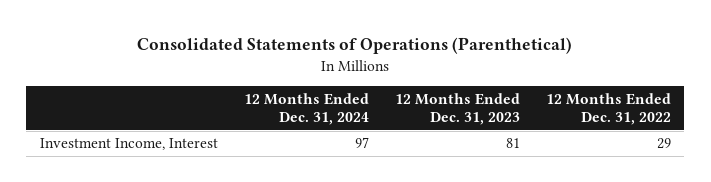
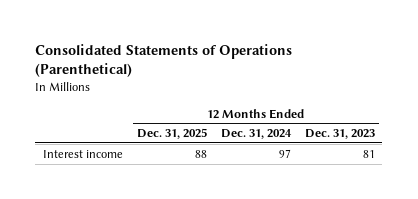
[546,92,672,126] 12 Months Ended Dec. 31, 2022 -> none
none -> [136,128,207,140] Dec. 31, 2025
[39,138,218,151] Investment Income, Interest -> [42,149,123,158] Interest income

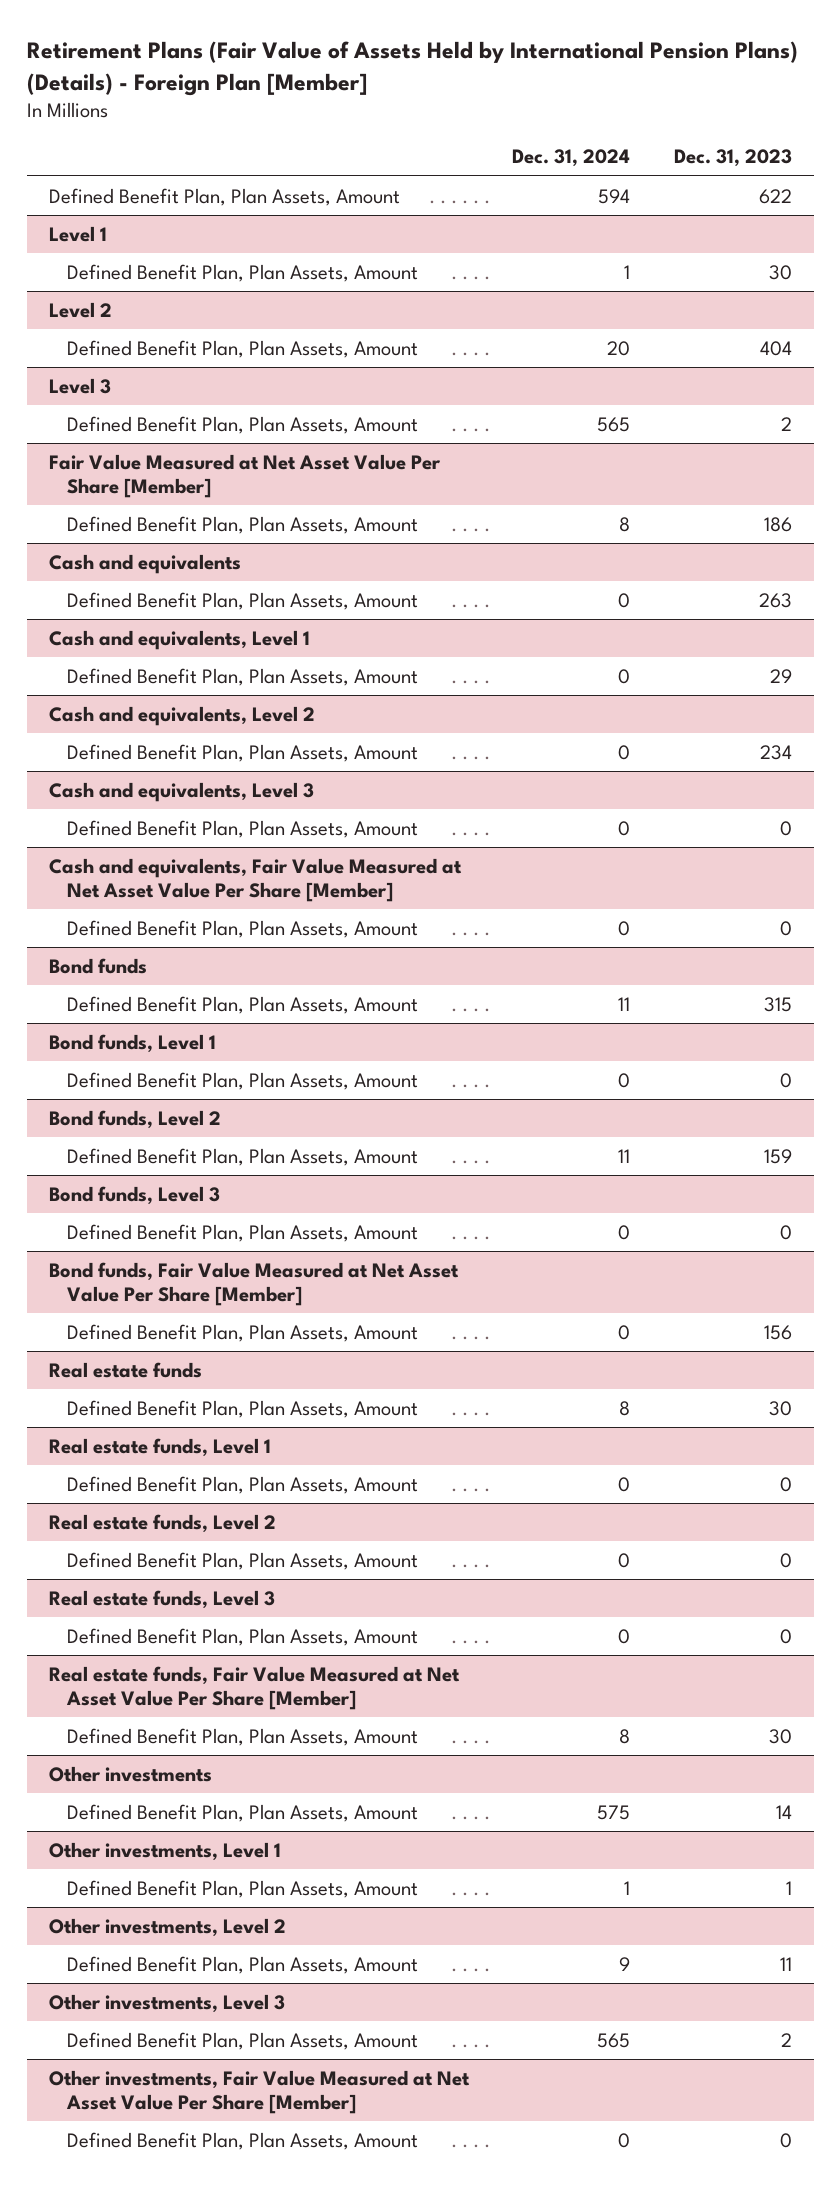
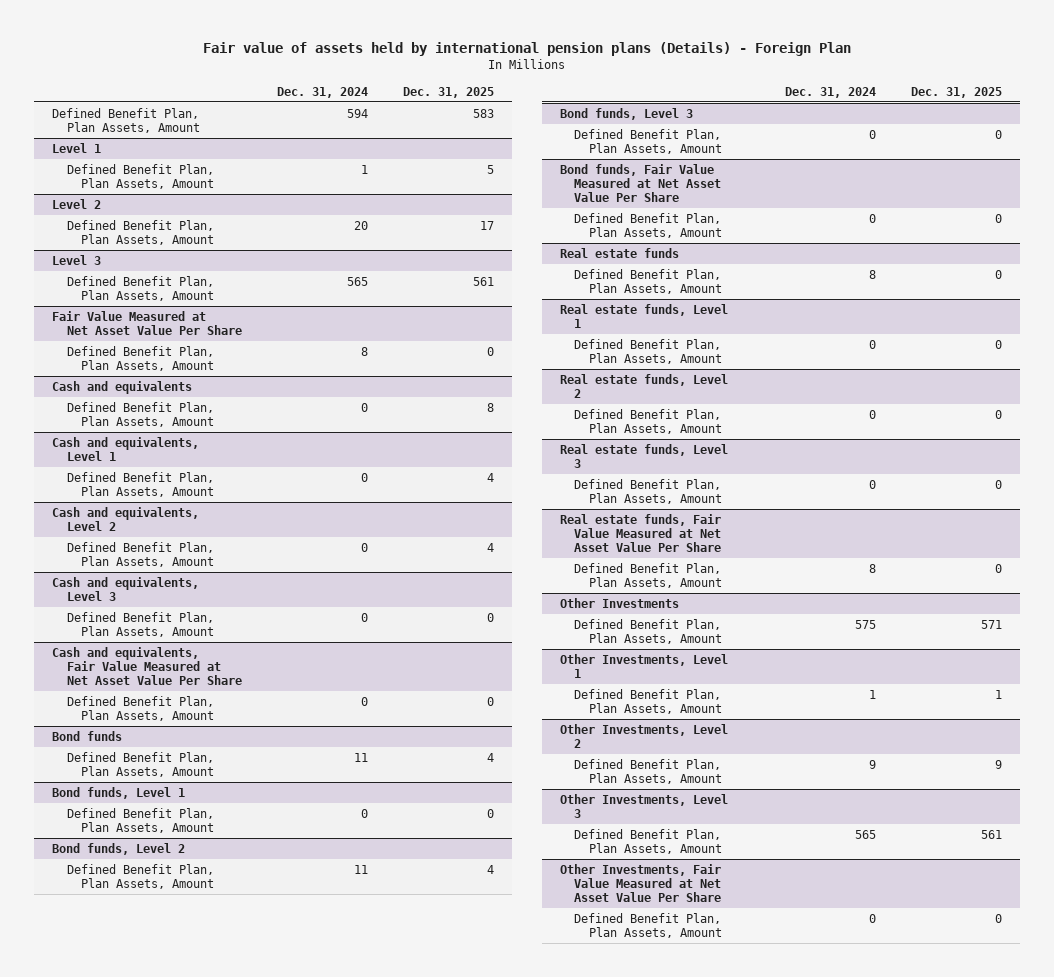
[26,41,798,96] Retirement Plans (Fair Value of Assets Held by International Pension Plans) (Details) - Foreign Plan [Member] -> [203,41,852,56] Fair value of assets held by international pension plans (Details) - Foreign Plan
[673,149,792,168] Dec. 31, 2023 -> none
none -> [403,86,495,98] Dec. 31, 2025
[48,453,441,499] Fair Value Measured at Net Asset Value Per Share [Member] -> [51,310,242,335] Fair Value Measured at Net Asset Value Per Share
[48,857,462,903] Cash and equivalents, Fair Value Measured at Net Asset Value Per Share [Member] -> [51,646,242,685] Cash and equivalents, Fair Value Measured at Net Asset Value Per Share
[48,1261,459,1307] Bond funds, Fair Value Measured at Net Asset Value Per Share [Member] -> [559,163,722,202] Bond funds, Fair Value Measured at Net Asset Value Per Share
[48,1665,460,1711] Real estate funds, Fair Value Measured at Net Asset Value Per Share [Member] -> [559,513,722,552] Real estate funds, Fair Value Measured at Net Asset Value Per Share
[48,1765,212,1782] Other investments -> [559,597,679,608] Other Investments
[48,1841,281,1861] Other investments, Level 1 -> [559,653,728,678] Other Investments, Level 1
[48,1917,286,1937] Other investments, Level 2 -> [559,723,728,748] Other Investments, Level 2
[48,1993,285,2013] Other investments, Level 3 -> [559,793,728,818] Other Investments, Level 3
[48,2069,470,2115] Other investments, Fair Value Measured at Net Asset Value Per Share [Member] -> [559,863,722,902] Other Investments, Fair Value Measured at Net Asset Value Per Share

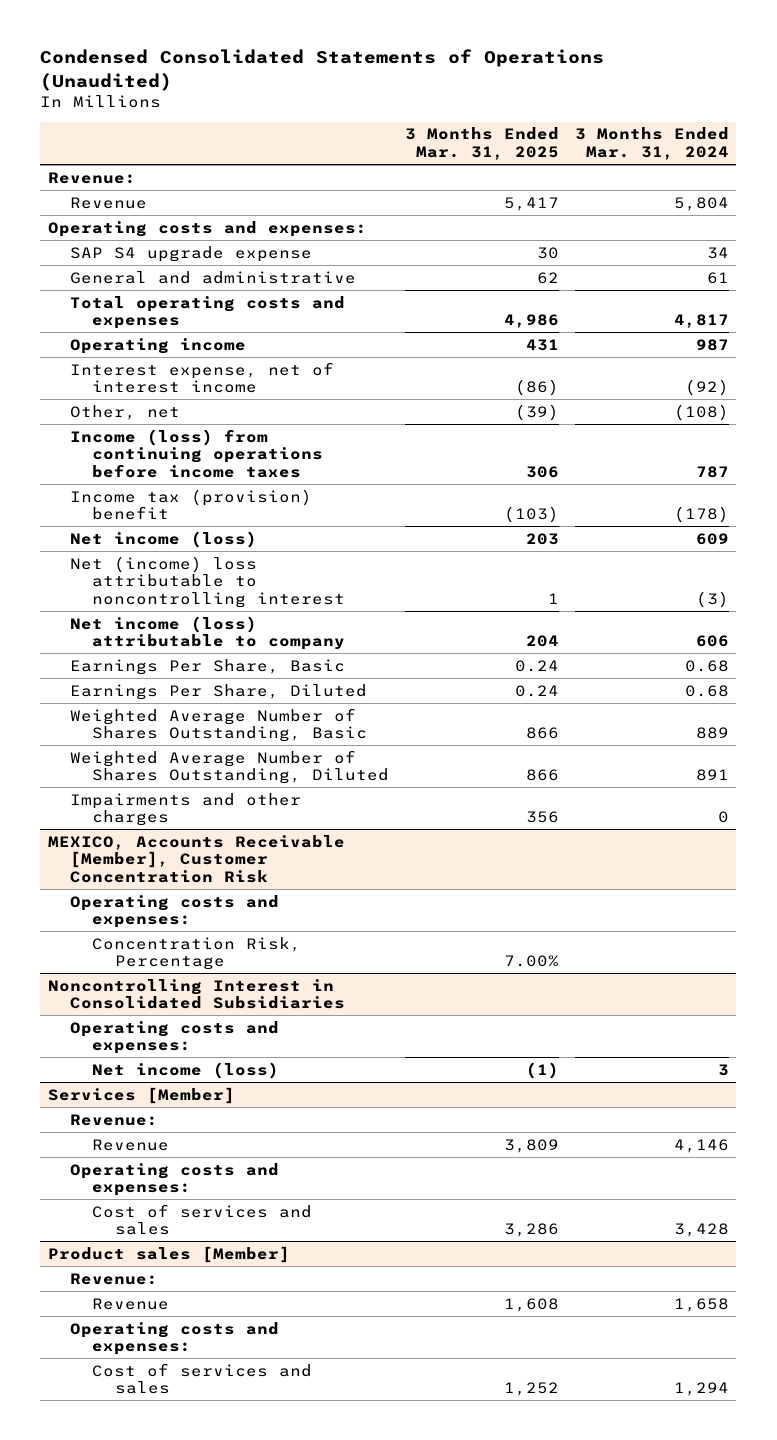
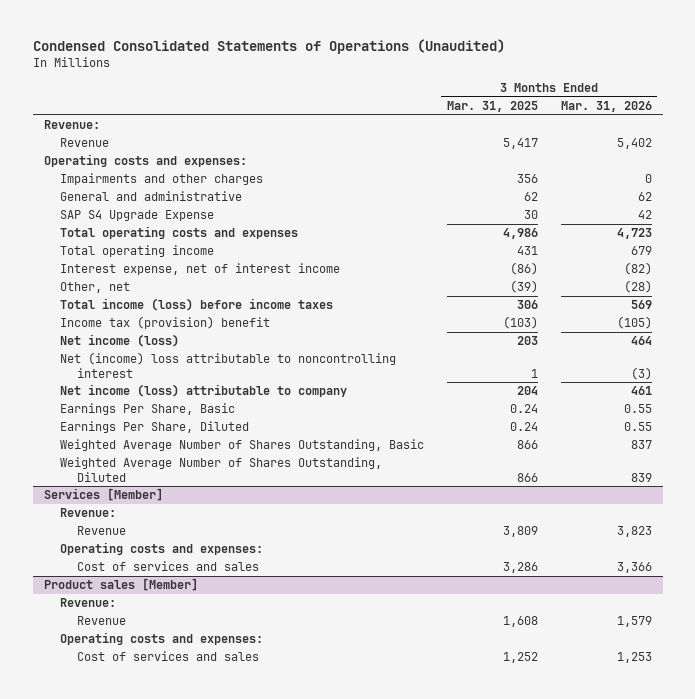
[574,127,729,160] 3 Months Ended Mar. 31, 2024 -> none
none -> [560,101,652,113] Mar. 31, 2026
[70,245,313,262] SAP S4 upgrade expense -> none
[70,792,302,827] Impairments and other charges -> [60,173,264,186] Impairments and other charges
none -> [60,210,215,222] SAP S4 Upgrade Expense
[70,337,247,354] Operating income -> [60,245,215,258] Total operating income
[70,428,324,478] Income (loss) from continuing operations before income taxes -> [60,298,334,312] Total income (loss) before income taxes
[47,834,345,883] MEXICO, Accounts Receivable [Member], Customer Concentration Risk -> none
[70,894,280,929] Operating costs and expenses: -> none
[92,936,302,971] Concentration Risk, Percentage -> none
[47,978,346,1010] Noncontrolling Interest in Consolidated Subsidiaries -> none
[70,1020,280,1055] Operating costs and expenses: -> none
[92,1061,280,1079] Net income (loss) -> none

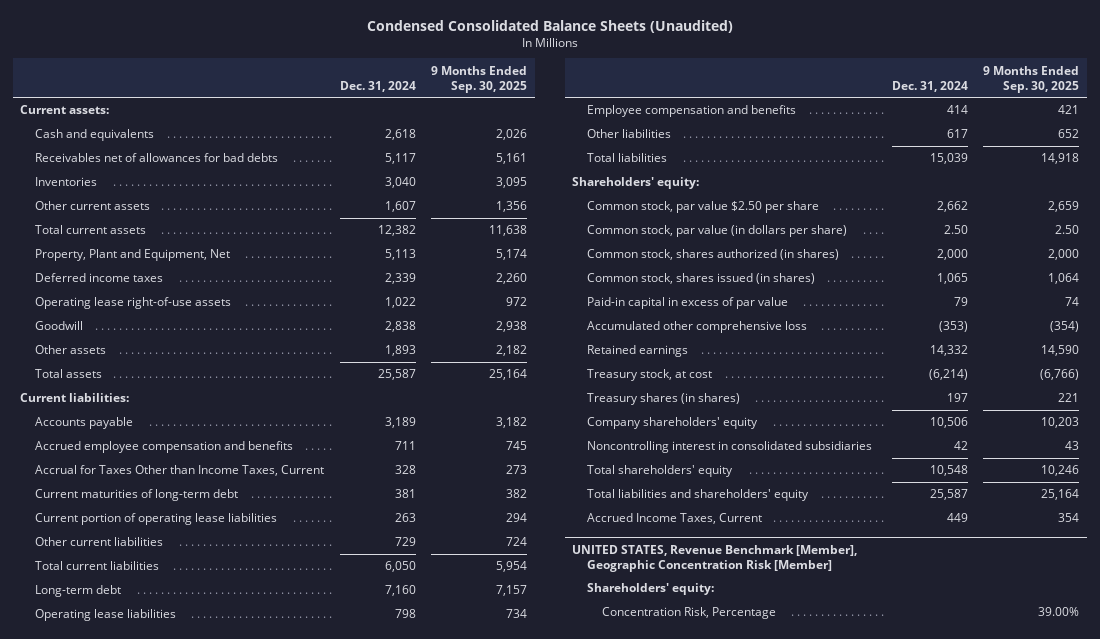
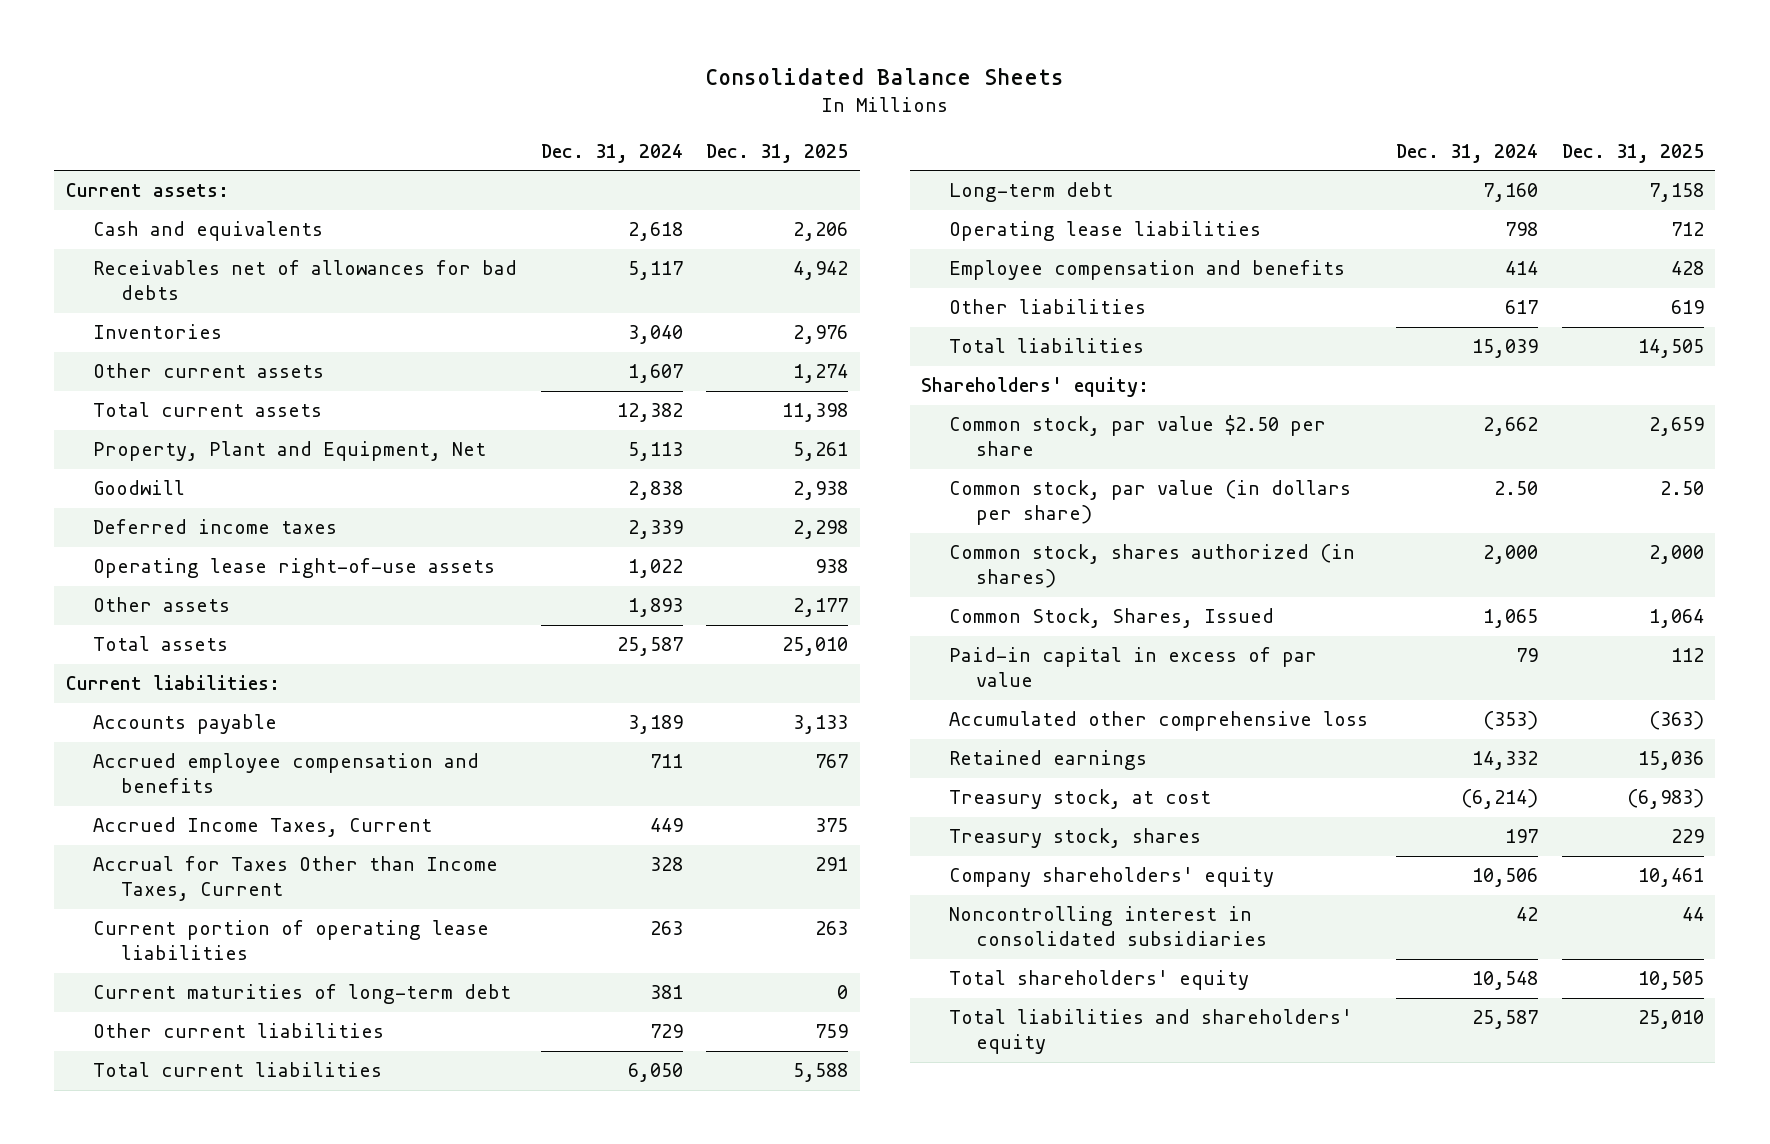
[366,19,733,33] Condensed Consolidated Balance Sheets (Unaudited) -> [704,68,1064,86] Consolidated Balance Sheets
[431,65,528,93] 9 Months Ended Sep. 30, 2025 -> none
none -> [706,143,849,163] Dec. 31, 2025
[35,321,84,331] Goodwill -> [93,480,186,496] Goodwill
[587,513,763,525] Accrued Income Taxes, Current -> [93,817,433,838] Accrued Income Taxes, Current
[35,489,239,502] Current maturities of long-term debt -> [93,984,512,1005] Current maturities of long-term debt
[587,273,816,285] Common stock, shares issued (in shares) -> [948,608,1274,629] Common Stock, Shares, Issued
[587,393,741,406] Treasury shares (in shares) -> [948,828,1201,849] Treasury stock, shares
[572,544,858,572] UNITED STATES, Revenue Benchmark [Member], Geographic Concentration Risk [Member] -> none
[587,583,715,596] Shareholders' equity: -> none
[601,607,776,620] Concentration Risk, Percentage -> none

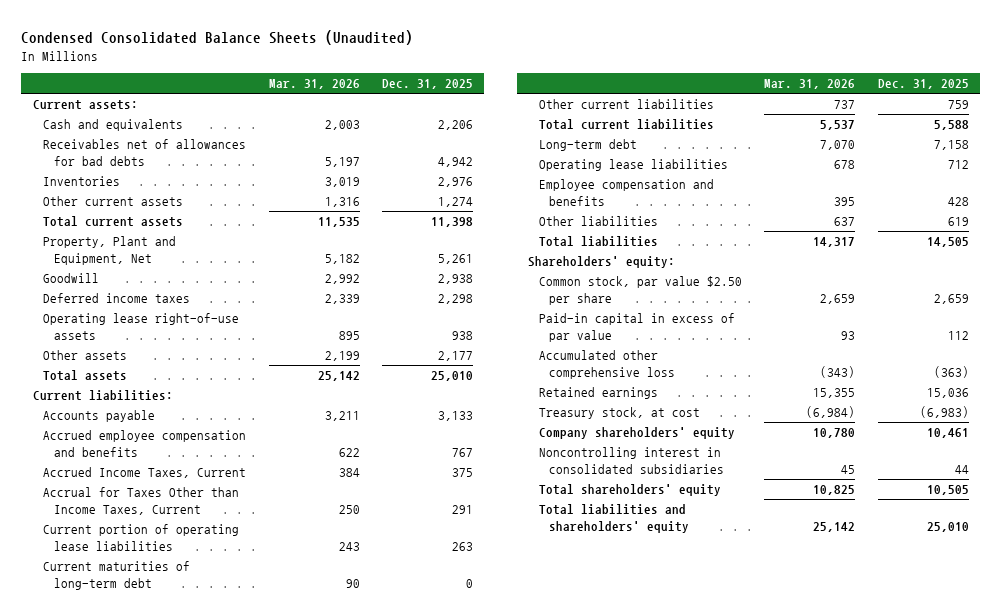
[704,68,1064,86] Consolidated Balance Sheets -> [21,29,414,45] Condensed Consolidated Balance Sheets (Unaudited)
[540,143,683,163] Dec. 31, 2024 -> none
none -> [268,79,360,90] Mar. 31, 2026
[948,480,1351,526] Common stock, par value (in dollars per share) -> none
[948,544,1355,589] Common stock, shares authorized (in shares) -> none
[948,608,1274,629] Common Stock, Shares, Issued -> none
[948,828,1201,849] Treasury stock, shares -> none

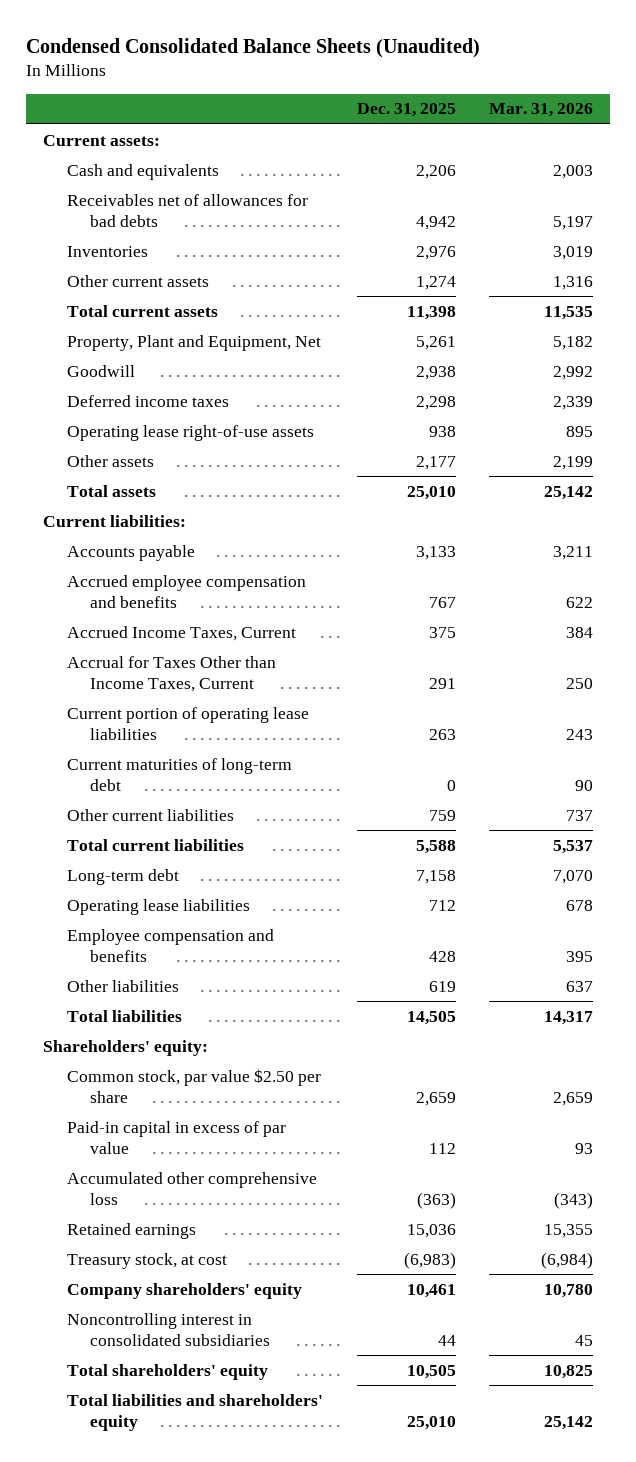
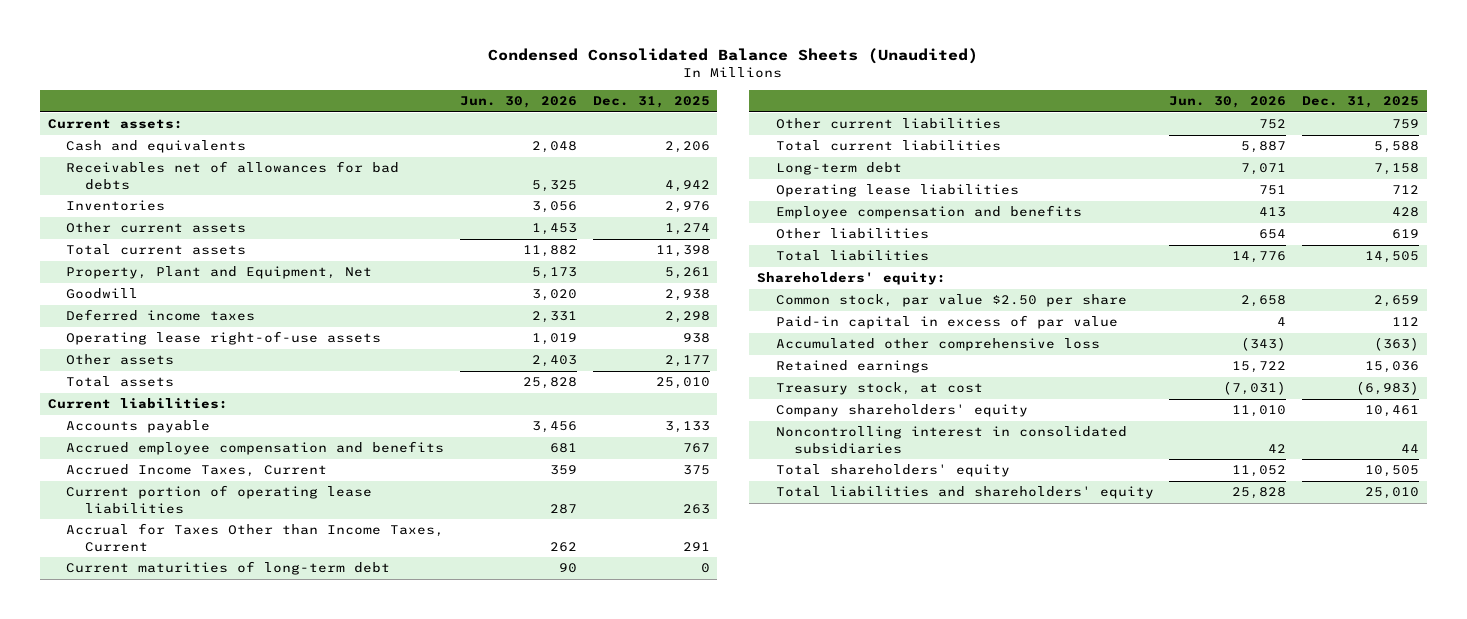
[489,103,594,118] Mar. 31, 2026 -> none
none -> [459,96,577,109] Jun. 30, 2026
[66,655,276,693] Accrual for Taxes Other than Income Taxes, Current -> [66,523,445,552] Accrual for Taxes Other than Income Taxes, Current

